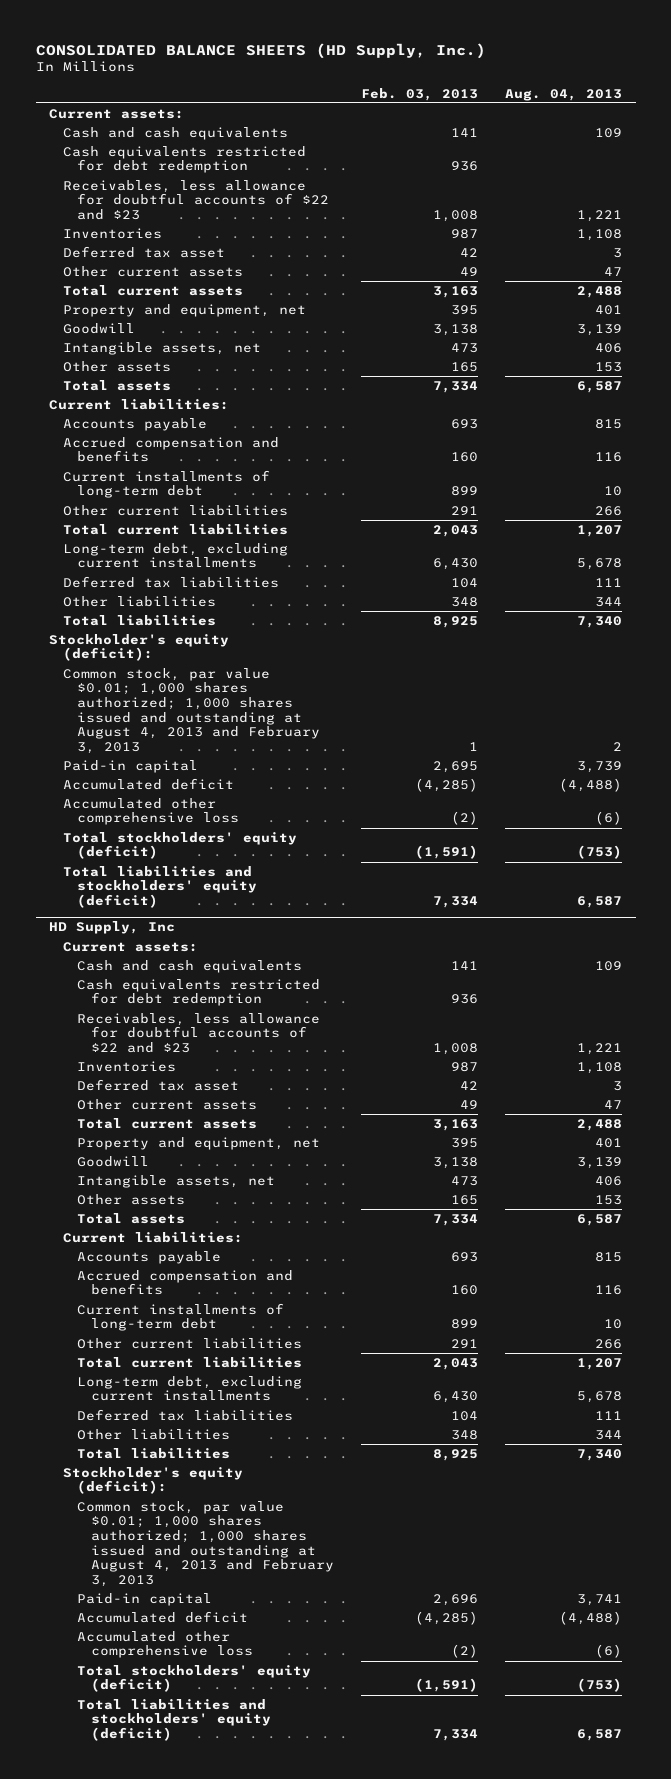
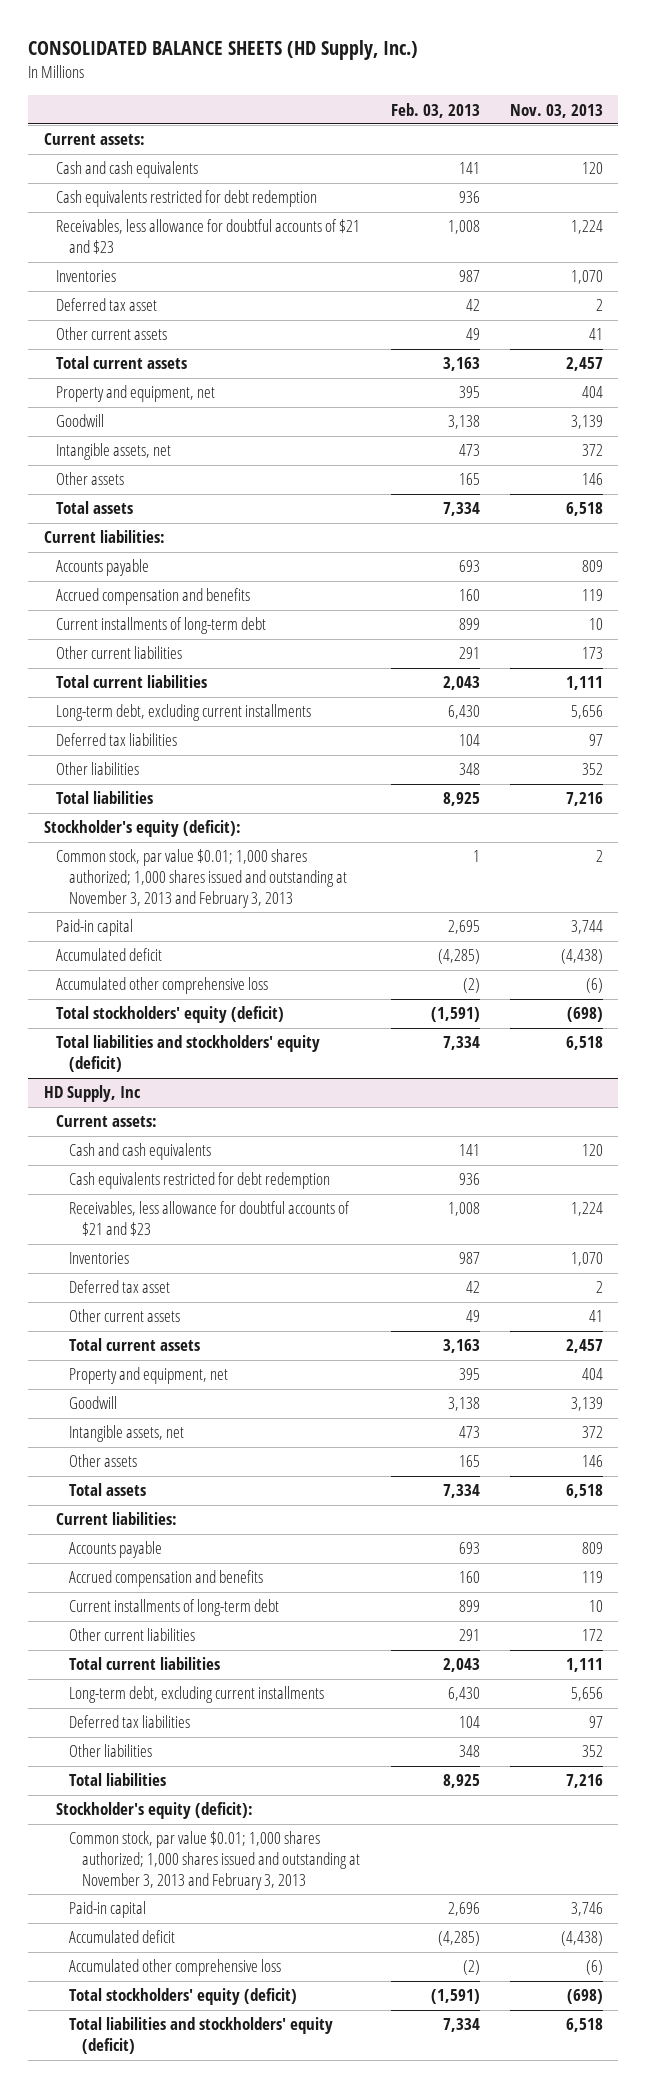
[505,88,623,101] Aug. 04, 2013 -> none
none -> [510,103,604,118] Nov. 03, 2013
[63,179,330,221] Receivables, less allowance for doubtful accounts of $22 and $23 -> [56,219,361,255] Receivables, less allowance for doubtful accounts of $21 and $23
[63,667,321,754] Common stock, par value $0.01; 1,000 shares authorized; 1,000 shares issued and outstanding at August 4, 2013 and February 3, 2013 -> [56,849,348,909] Common stock, par value $0.01; 1,000 shares authorized; 1,000 shares issued and outstanding at November 3, 2013 and February 3, 2013
[77,1012,321,1054] Receivables, less allowance for doubtful accounts of $22 and $23 -> [69,1201,351,1237] Receivables, less allowance for doubtful accounts of $21 and $23
[77,1500,335,1587] Common stock, par value $0.01; 1,000 shares authorized; 1,000 shares issued and outstanding at August 4, 2013 and February 3, 2013 -> [69,1831,361,1891] Common stock, par value $0.01; 1,000 shares authorized; 1,000 shares issued and outstanding at November 3, 2013 and February 3, 2013

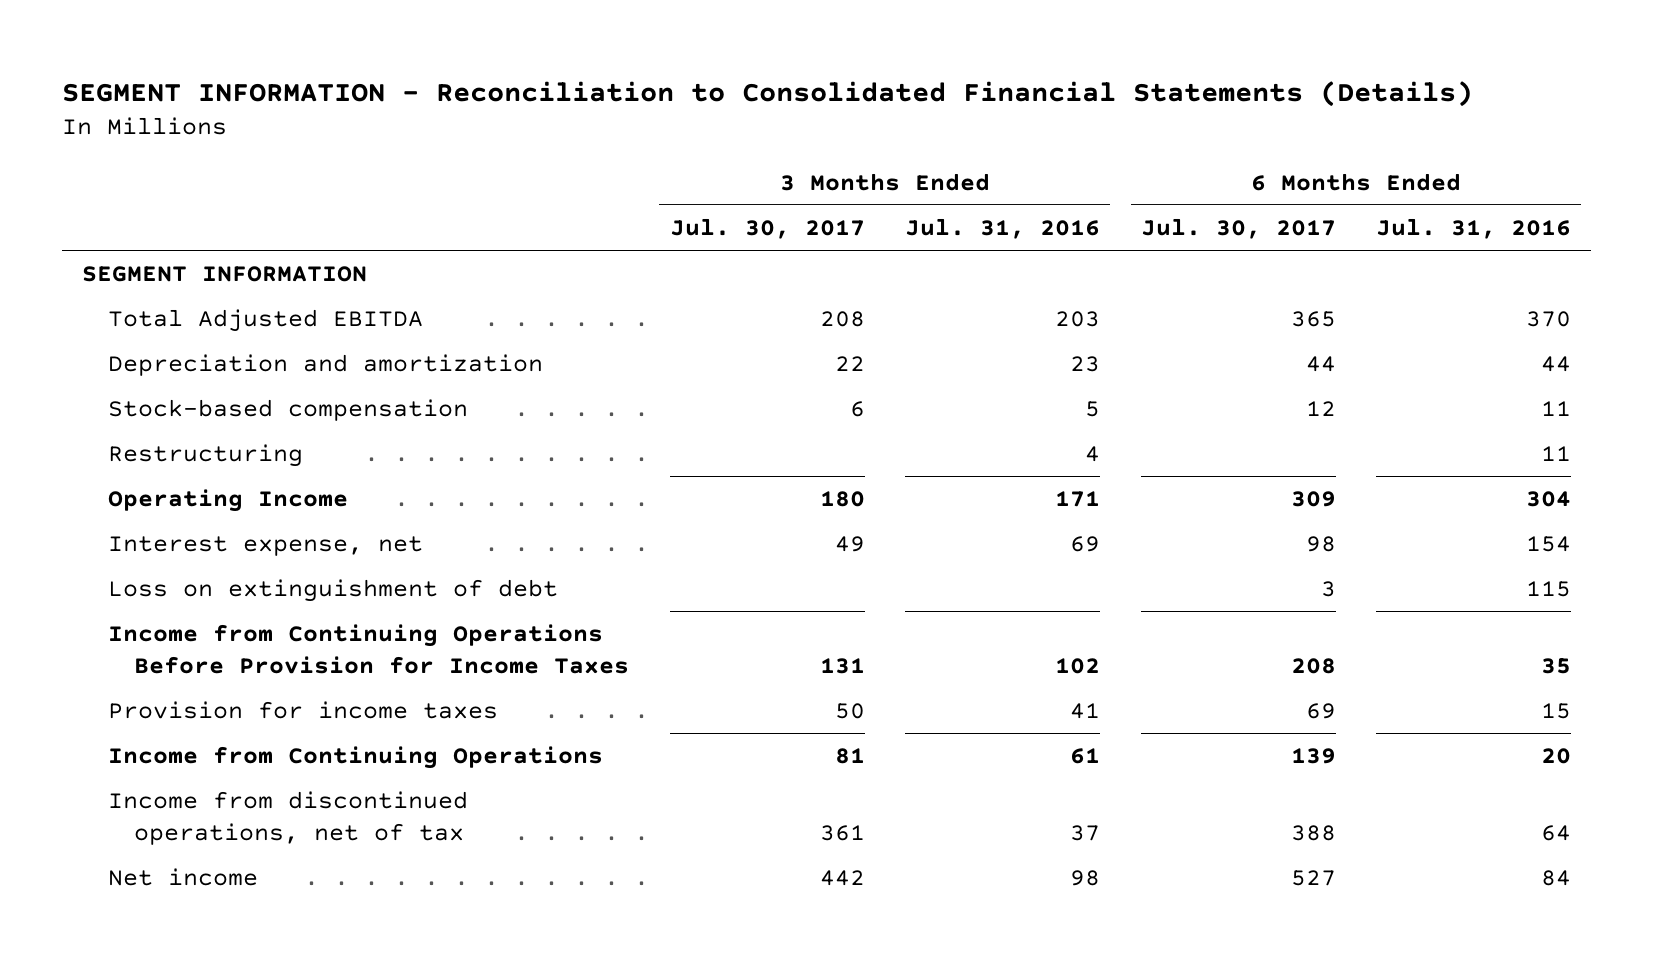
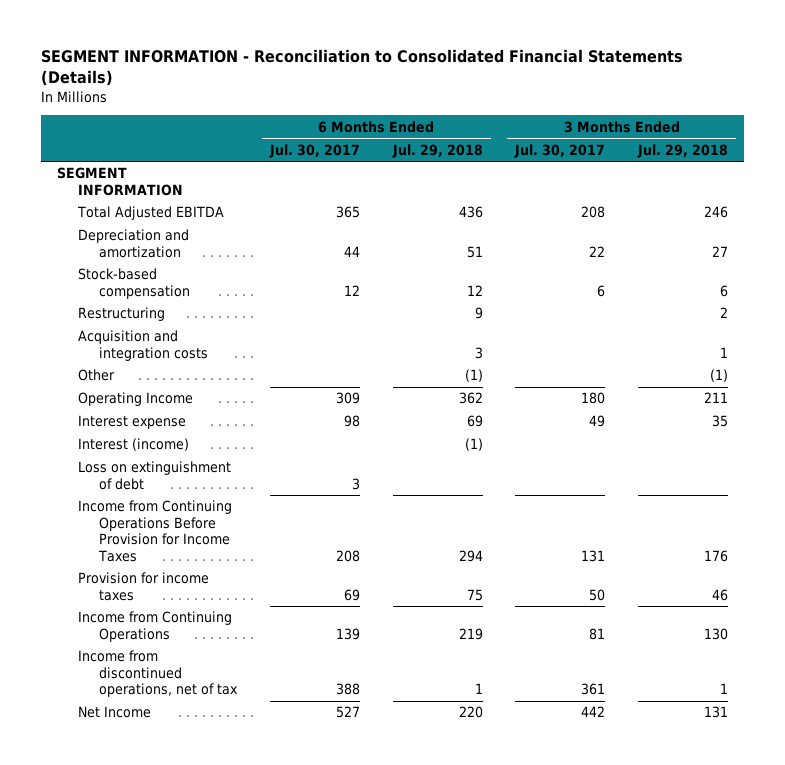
[905,218,1101,240] Jul. 31, 2016 -> none
[1376,218,1572,240] Jul. 31, 2016 -> none
none -> [391,143,483,158] Jul. 29, 2018
none -> [637,143,729,158] Jul. 29, 2018
none -> [78,330,209,361] Acquisition and integration costs
none -> [78,369,116,382] Other
[107,536,423,557] Interest expense, net -> [78,415,187,430] Interest expense
none -> [78,438,190,452] Interest (income)
[107,868,258,887] Net income -> [78,706,152,719] Net Income

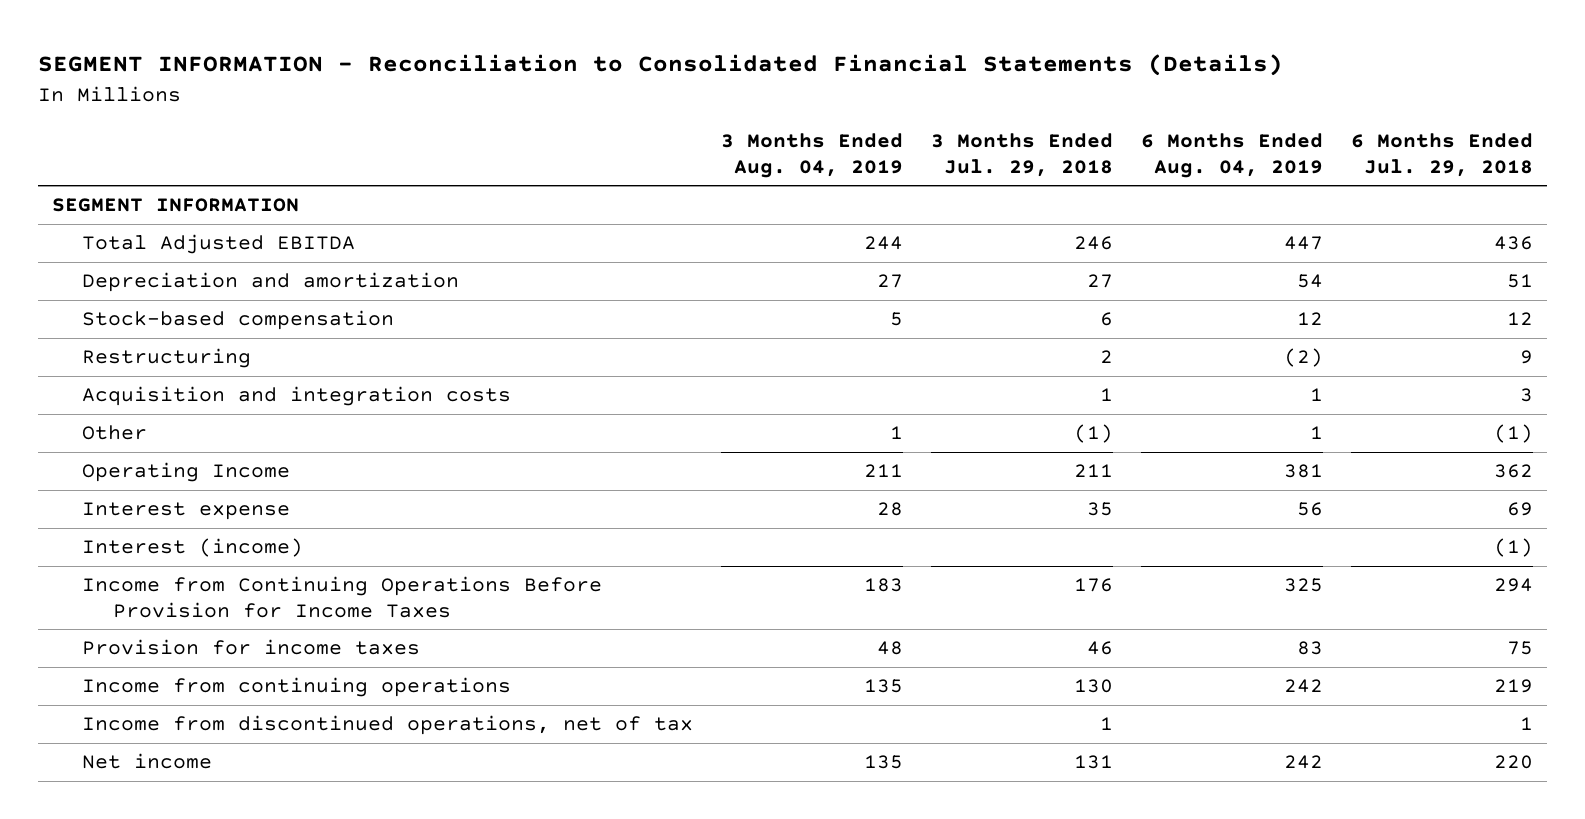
[268,143,360,158] Jul. 30, 2017 -> none
[514,143,606,158] Jul. 30, 2017 -> none
none -> [721,133,904,178] 3 Months Ended Aug. 04, 2019
none -> [1141,133,1324,178] 6 Months Ended Aug. 04, 2019
[78,461,232,490] Loss on extinguishment of debt -> none
[78,611,233,642] Income from Continuing Operations -> [82,677,512,698] Income from continuing operations
[78,706,152,719] Net Income -> [82,753,213,770] Net income

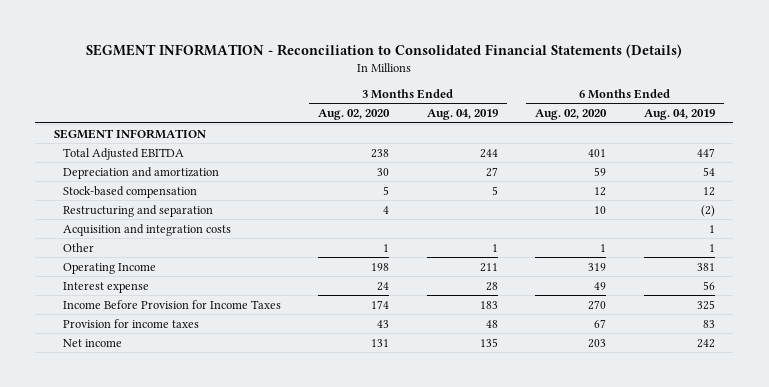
[931,133,1114,177] 3 Months Ended Jul. 29, 2018 -> none
[1351,133,1534,177] 6 Months Ended Jul. 29, 2018 -> none
none -> [318,109,391,121] Aug. 02, 2020
none -> [535,109,608,121] Aug. 02, 2020
[82,348,252,369] Restructuring -> [63,204,214,217] Restructuring and separation
[82,538,304,558] Interest (income) -> none
[82,576,603,618] Income from Continuing Operations Before Provision for Income Taxes -> [63,299,282,309] Income Before Provision for Income Taxes
[82,677,512,698] Income from continuing operations -> none
[82,715,694,736] Income from discontinued operations, net of tax -> none

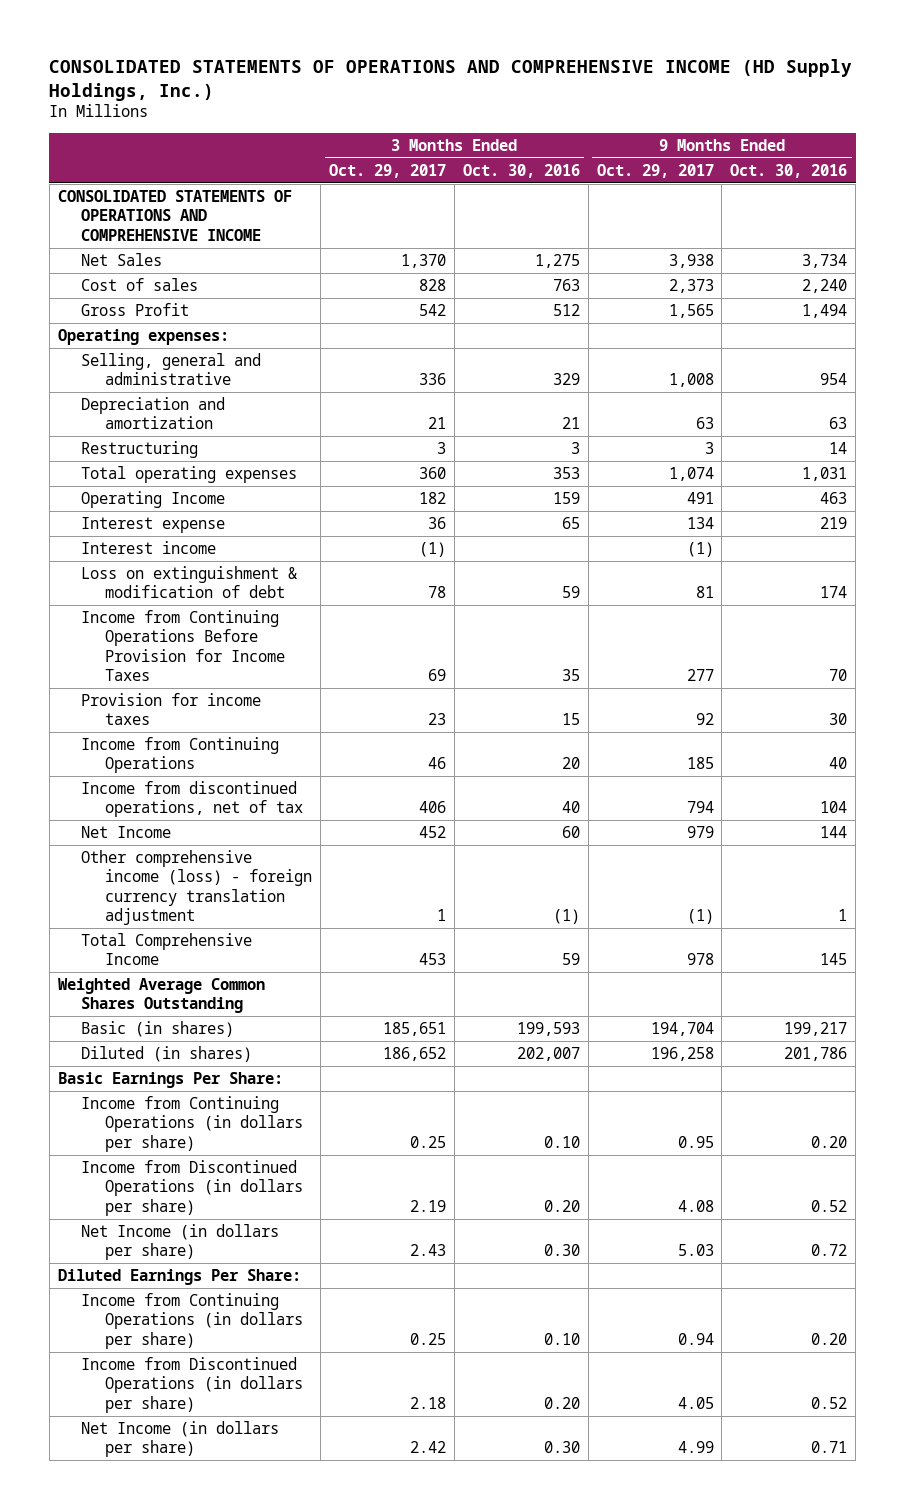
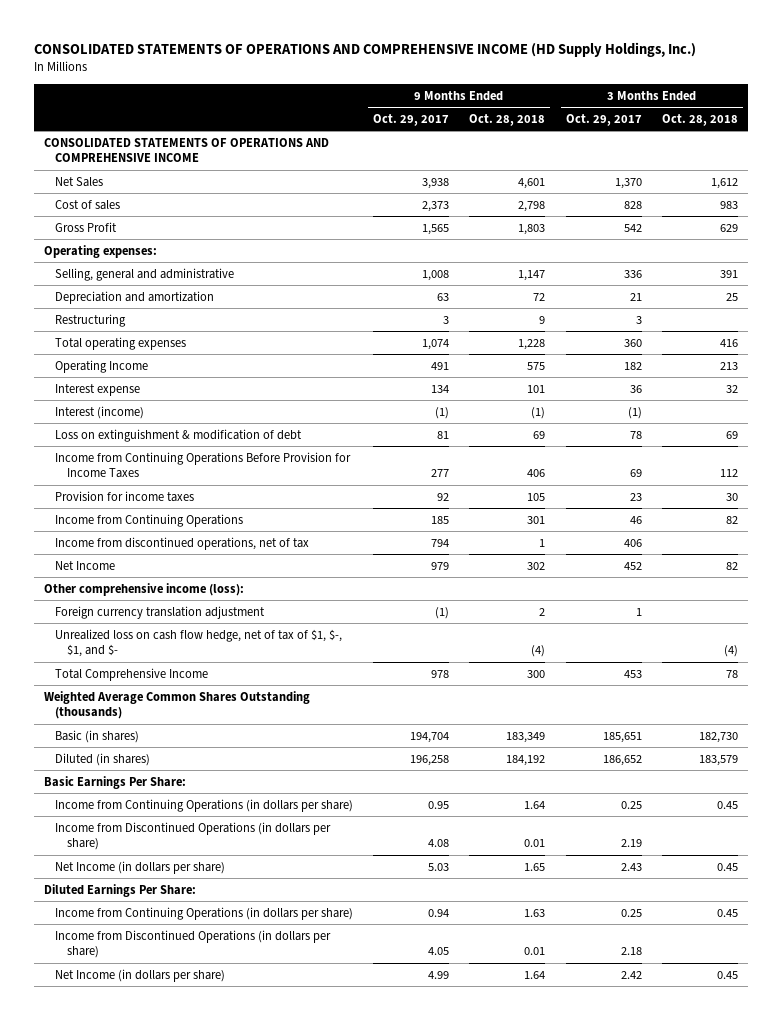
[462,163,580,178] Oct. 30, 2016 -> none
[730,163,848,178] Oct. 30, 2016 -> none
none -> [469,113,546,126] Oct. 28, 2018
none -> [661,113,738,126] Oct. 28, 2018
[81,541,217,555] Interest income -> [55,405,145,419] Interest (income)
none -> [44,582,245,596] Other comprehensive income (loss):
[81,850,313,925] Other comprehensive income (loss) - foreign currency translation adjustment -> [55,605,266,619] Foreign currency translation adjustment
none -> [55,628,343,658] Unrealized loss on cash flow hedge, net of tax of $1, $-, $1, and $-
[57,978,265,1014] Weighted Average Common Shares Outstanding -> [44,690,311,720] Weighted Average Common Shares Outstanding (thousands)

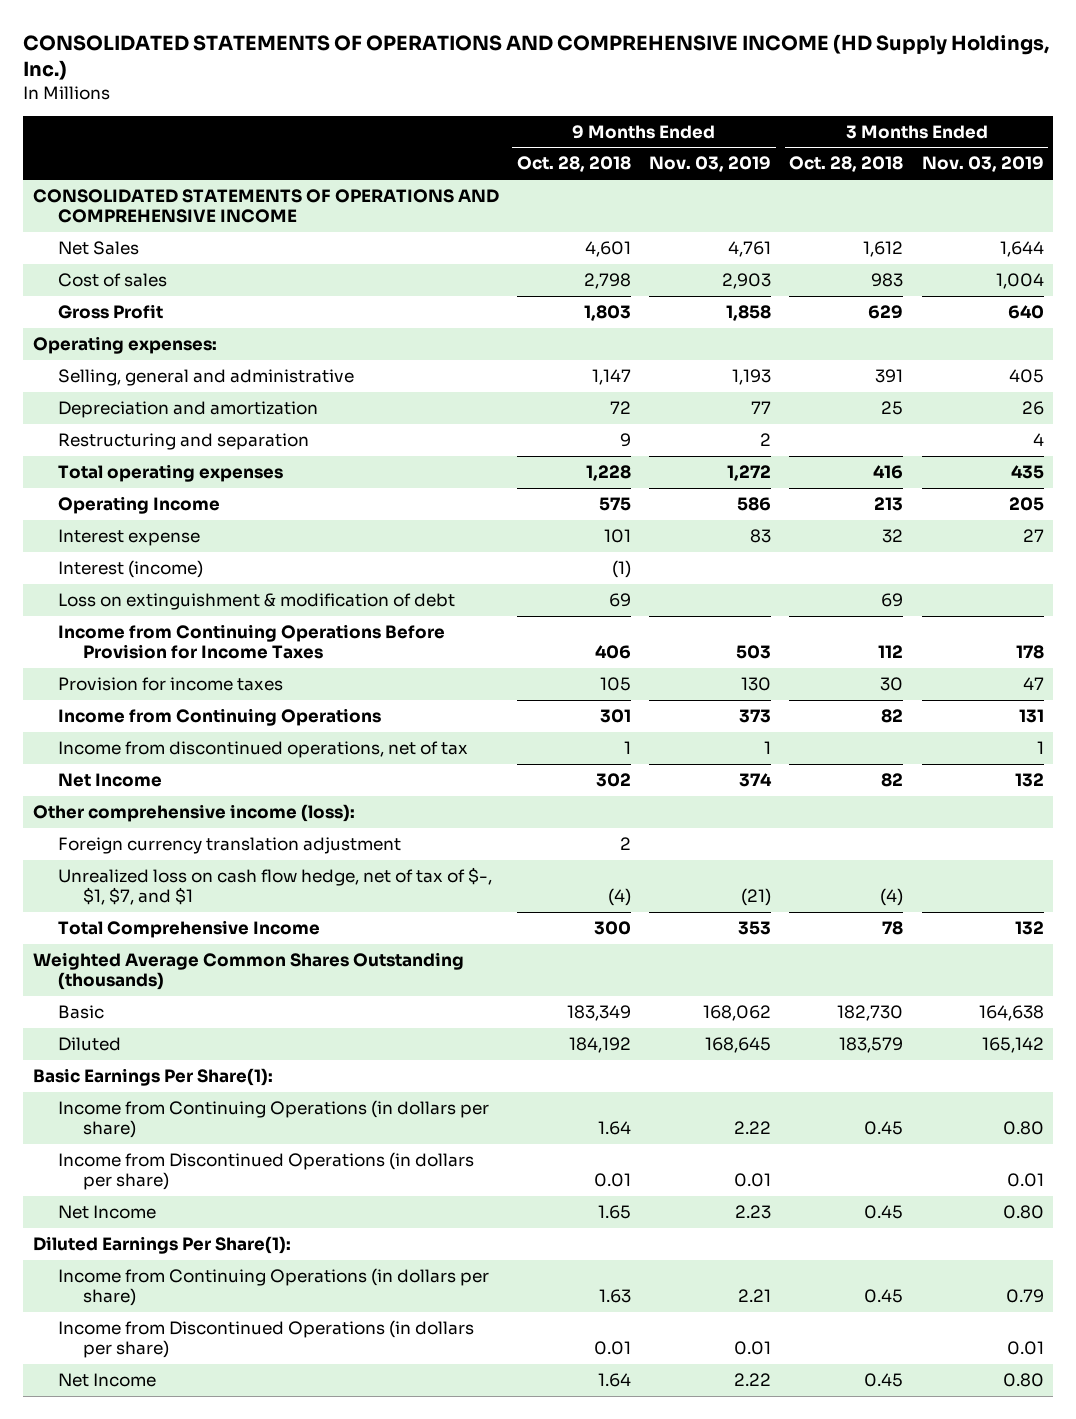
[373,113,450,126] Oct. 29, 2017 -> none
[565,113,642,126] Oct. 29, 2017 -> none
none -> [649,156,772,173] Nov. 03, 2019
none -> [921,156,1044,173] Nov. 03, 2019
[55,313,127,327] Restructuring -> [57,433,309,451] Restructuring and separation
[55,628,343,658] Unrealized loss on cash flow hedge, net of tax of $1, $-, $1, and $- -> [57,867,492,906] Unrealized loss on cash flow hedge, net of tax of $-, $1, $7, and $1
[55,729,140,743] Basic (in shares) -> [57,1005,104,1020] Basic
[55,752,151,766] Diluted (in shares) -> [57,1037,121,1052] Diluted
[44,775,187,789] Basic Earnings Per Share: -> [32,1068,273,1087] Basic Earnings Per Share(1):
[55,860,226,874] Net Income (in dollars per share) -> [57,1205,156,1220] Net Income
[44,883,197,897] Diluted Earnings Per Share: -> [32,1236,291,1255] Diluted Earnings Per Share(1):
[55,968,226,982] Net Income (in dollars per share) -> [57,1373,156,1388] Net Income

